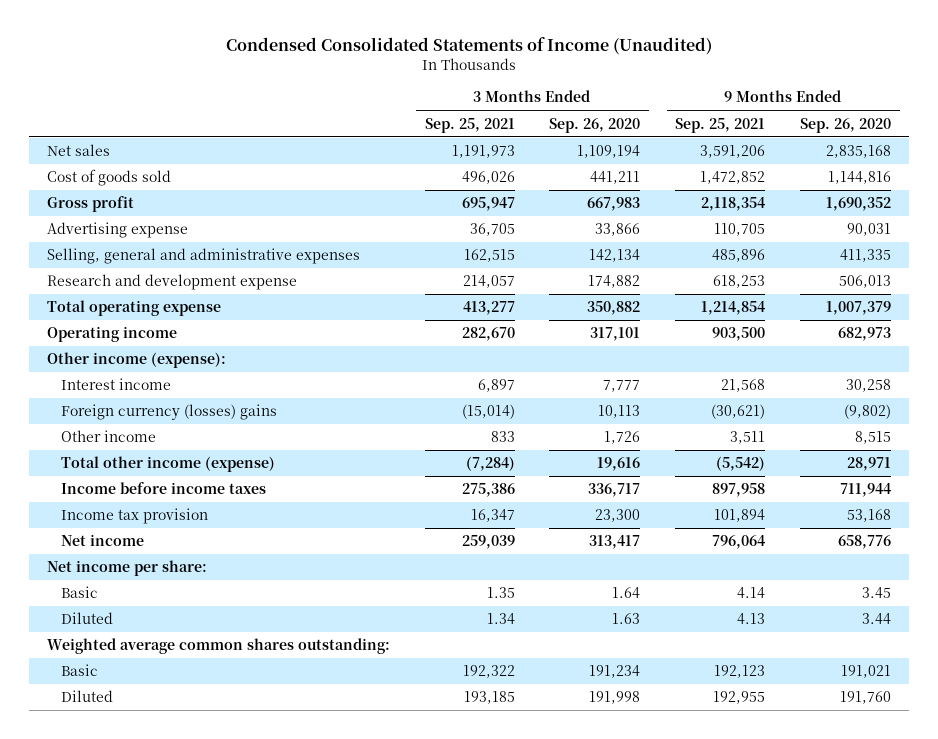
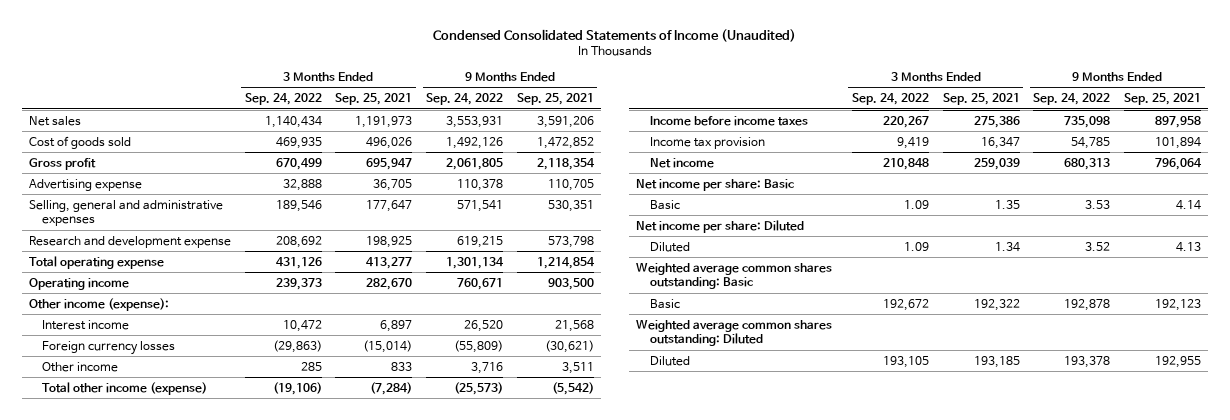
[549,117,641,133] Sep. 26, 2020 -> none
[800,117,892,133] Sep. 26, 2020 -> none
none -> [244,93,322,106] Sep. 24, 2022
none -> [426,93,504,106] Sep. 24, 2022
[463,249,515,263] 162,515 -> [366,199,413,212] 177,647
[712,249,766,263] 485,896 -> [547,199,594,212] 530,351
[462,275,515,289] 214,057 -> [366,235,413,248] 198,925
[713,275,766,289] 618,253 -> [547,235,594,248] 573,798
[61,404,278,421] Foreign currency (losses) gains -> [42,340,176,355] Foreign currency losses
[46,560,207,577] Net income per share: -> [636,178,795,191] Net income per share: Basic
none -> [636,219,805,233] Net income per share: Diluted
[46,638,390,655] Weighted average common shares outstanding: -> [636,262,833,290] Weighted average common shares outstanding: Basic
none -> [636,319,833,347] Weighted average common shares outstanding: Diluted

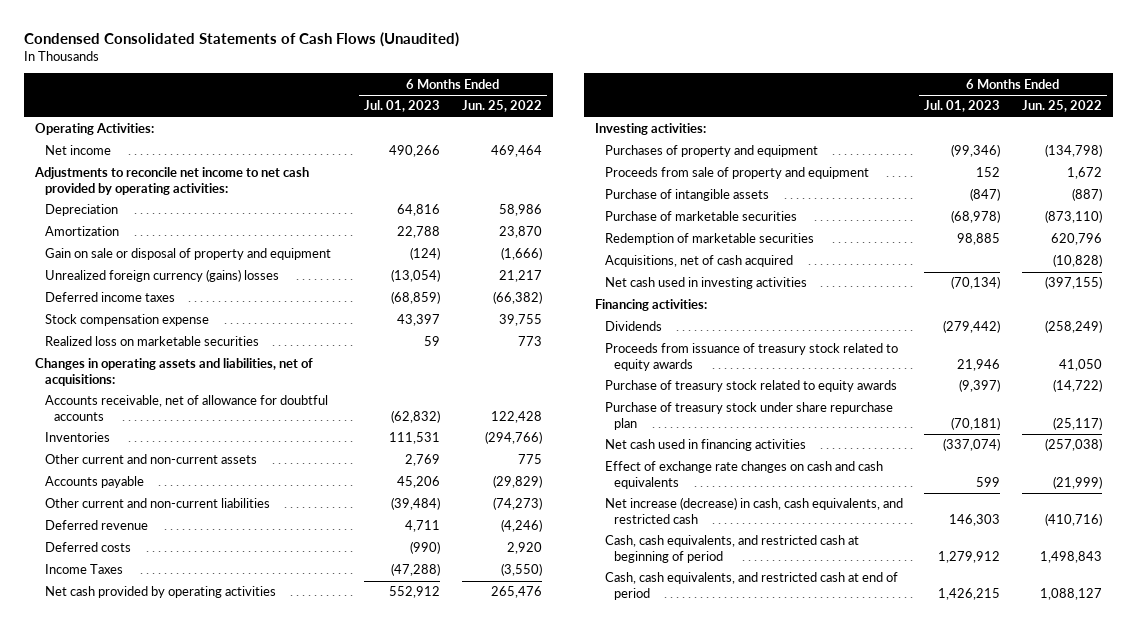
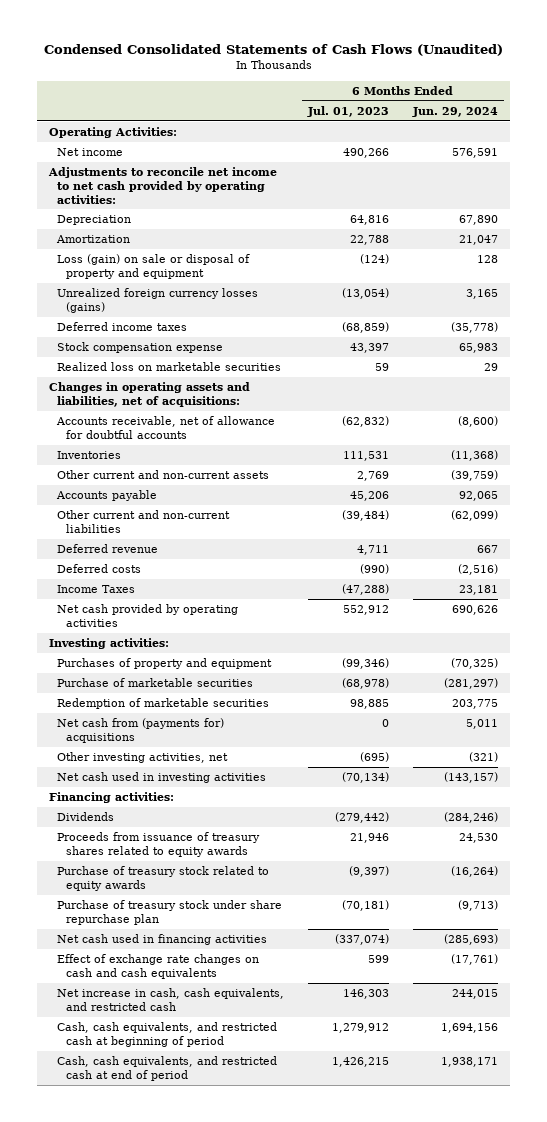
[461,100,542,113] Jun. 25, 2022 -> none
none -> [412,106,499,117] Jun. 29, 2024
[44,248,331,261] Gain on sale or disposal of property and equipment -> [57,254,251,279] Loss (gain) on sale or disposal of property and equipment
[44,269,279,283] Unrealized foreign currency (gains) losses -> [57,288,259,313] Unrealized foreign currency losses (gains)
[604,167,869,180] Proceeds from sale of property and equipment -> none
[604,189,769,202] Purchase of intangible assets -> none
[604,255,793,268] Acquisitions, net of cash acquired -> none
none -> [57,718,225,743] Net cash from (payments for) acquisitions
none -> [57,752,229,764] Other investing activities, net
[604,343,898,371] Proceeds from issuance of treasury stock related to equity awards -> [57,832,261,857] Proceeds from issuance of treasury shares related to equity awards
[604,497,903,524] Net increase (decrease) in cash, cash equivalents, and restricted cash -> [57,988,285,1011] Net increase in cash, cash equivalents, and restricted cash

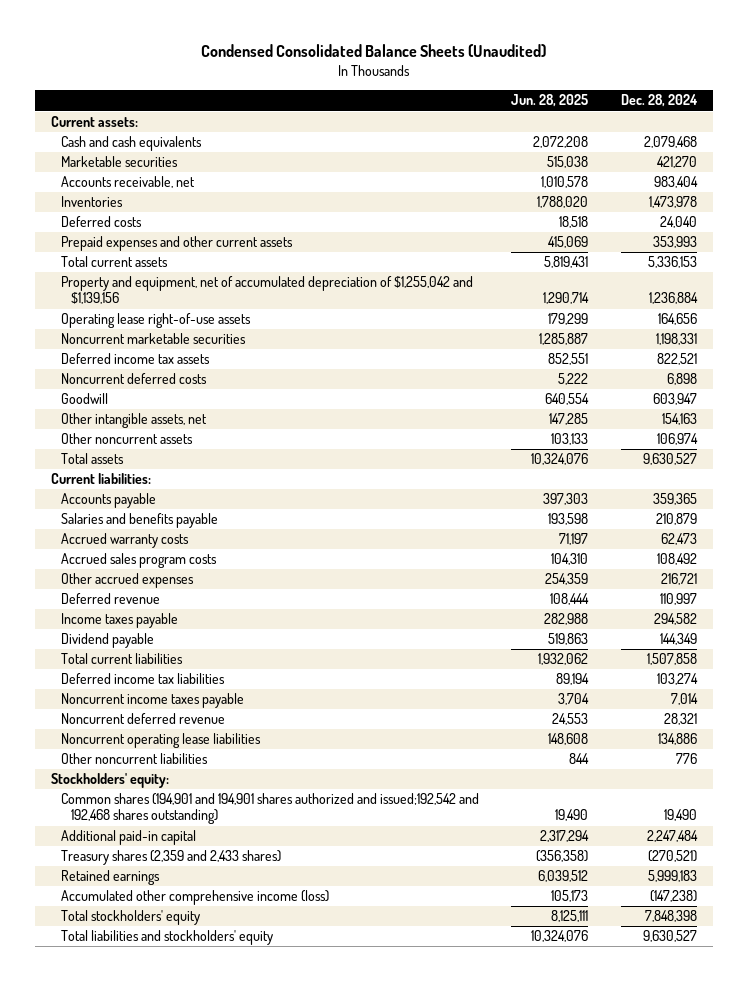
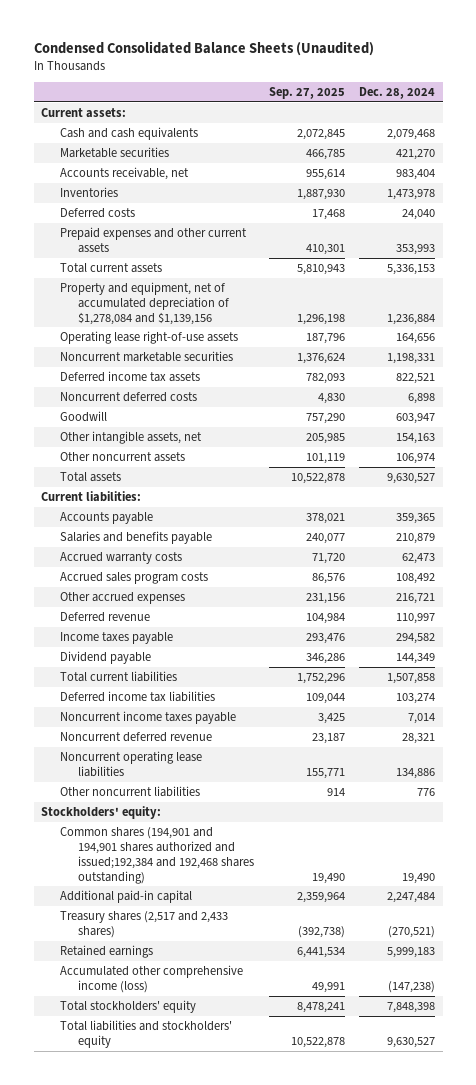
[511,94,589,108] Jun. 28, 2025 -> none
none -> [268,86,345,99] Sep. 27, 2025
[61,276,474,305] Property and equipment, net of accumulated depreciation of $1,255,042 and $1,139,156 -> [59,281,230,325] Property and equipment, net of accumulated depreciation of $1,278,084 and $1,139,156
[61,793,480,825] Common shares (194,901 and 194,901 shares authorized and issued;192,542 and 192,468 shares outstanding) -> [59,826,255,884] Common shares (194,901 and 194,901 shares authorized and issued;192,384 and 192,468 shares outstanding)
[61,850,282,866] Treasury shares (2,359 and 2,433 shares) -> [59,910,228,938] Treasury shares (2,517 and 2,433 shares)

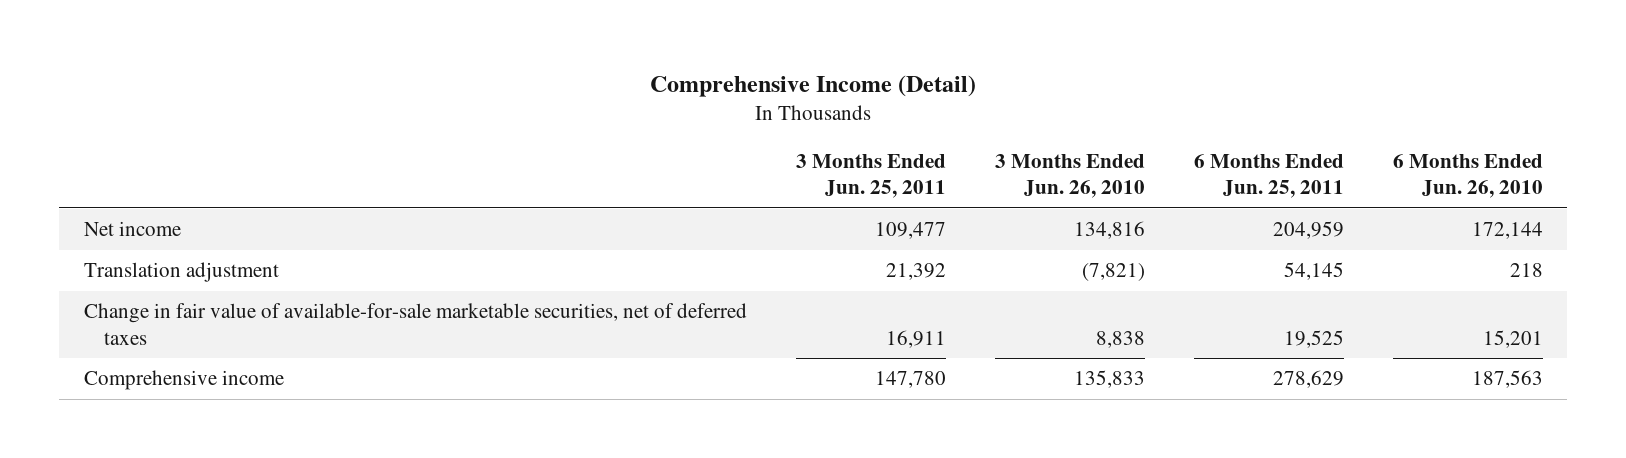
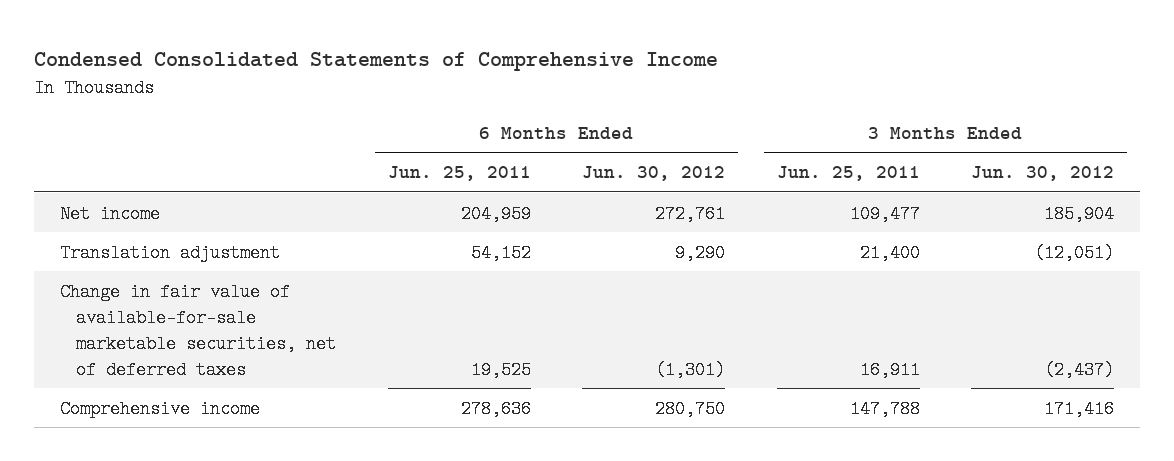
[650,74,977,97] Comprehensive Income (Detail) -> [34,51,719,71] Condensed Consolidated Statements of Comprehensive Income
[994,153,1145,199] 3 Months Ended Jun. 26, 2010 -> none
[1392,153,1543,199] 6 Months Ended Jun. 26, 2010 -> none
none -> [582,166,726,182] Jun. 30, 2012
none -> [971,166,1115,182] Jun. 30, 2012
[885,263,946,281] 21,392 -> [859,243,920,262] 21,400
[1283,262,1344,281] 54,145 -> [470,243,531,262] 54,152
[874,371,946,389] 147,780 -> [849,399,920,418] 147,788
[1272,370,1344,389] 278,629 -> [460,399,531,418] 278,636

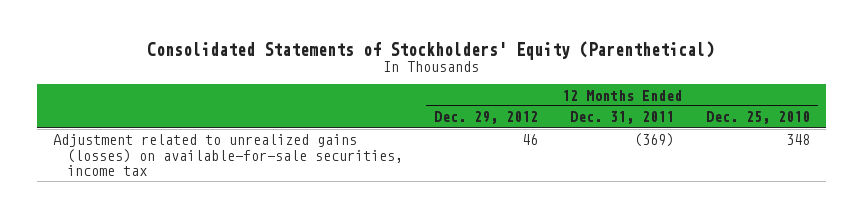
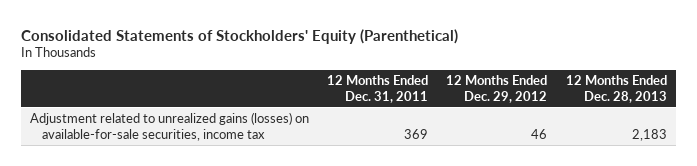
[705,111,810,125] Dec. 25, 2010 -> none
none -> [565,74,667,103] 12 Months Ended Dec. 28, 2013
[634,133,675,148] (369) -> [404,128,429,139] 369

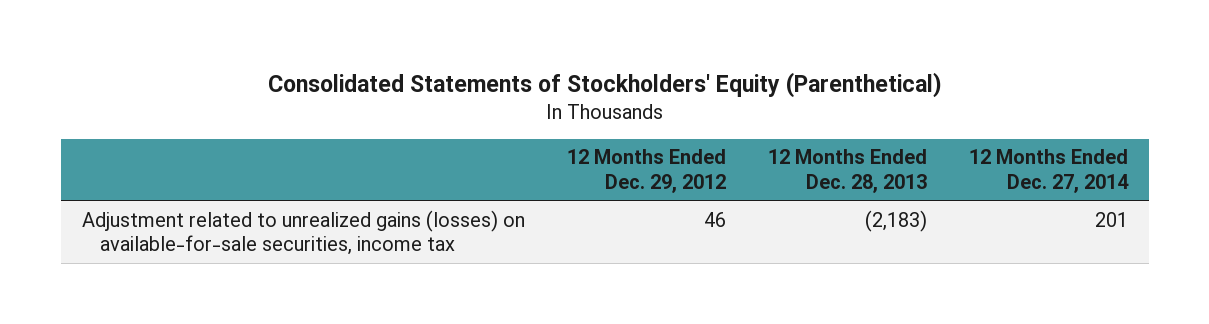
[327,74,429,103] 12 Months Ended Dec. 31, 2011 -> none
none -> [968,149,1129,193] 12 Months Ended Dec. 27, 2014
[631,128,667,141] 2,183 -> [864,209,927,232] (2,183)

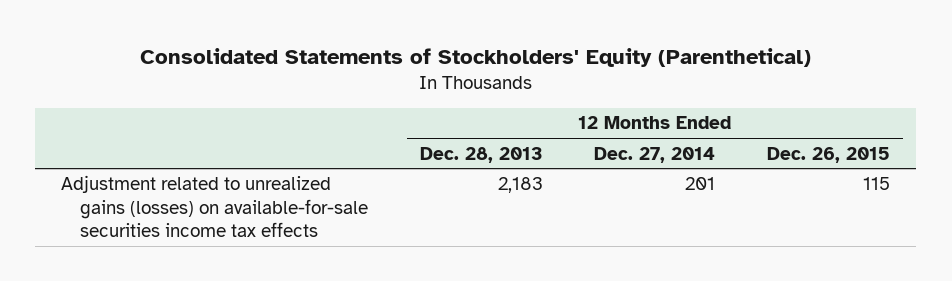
[566,149,726,193] 12 Months Ended Dec. 29, 2012 -> none
none -> [767,146,891,163] Dec. 26, 2015
[81,209,525,256] Adjustment related to unrealized gains (losses) on available-for-sale securities, income tax -> [61,175,368,237] Adjustment related to unrealized gains (losses) on available-for-sale securities income tax effects
[864,209,927,232] (2,183) -> [497,177,543,194] 2,183

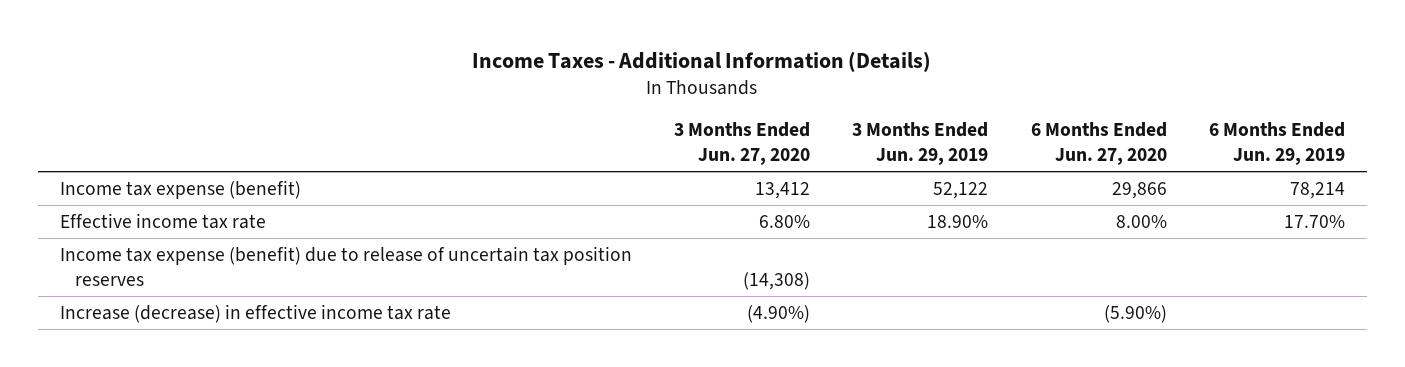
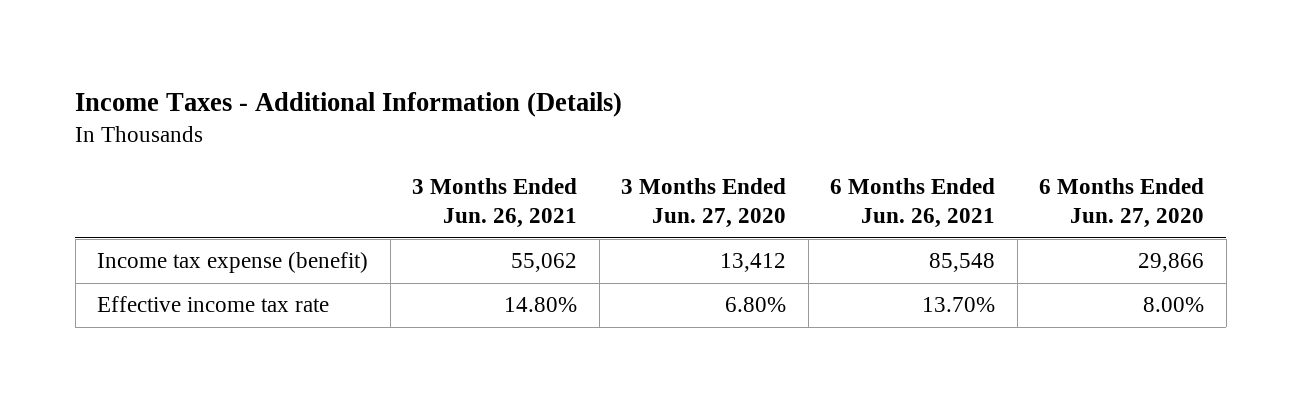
[852,122,989,165] 3 Months Ended Jun. 29, 2019 -> none
[1209,122,1346,165] 6 Months Ended Jun. 29, 2019 -> none
none -> [412,178,578,229] 3 Months Ended Jun. 26, 2021
none -> [830,178,996,229] 6 Months Ended Jun. 26, 2021
[59,245,632,286] Income tax expense (benefit) due to release of uncertain tax position reserves -> none
[59,303,451,323] Increase (decrease) in effective income tax rate -> none

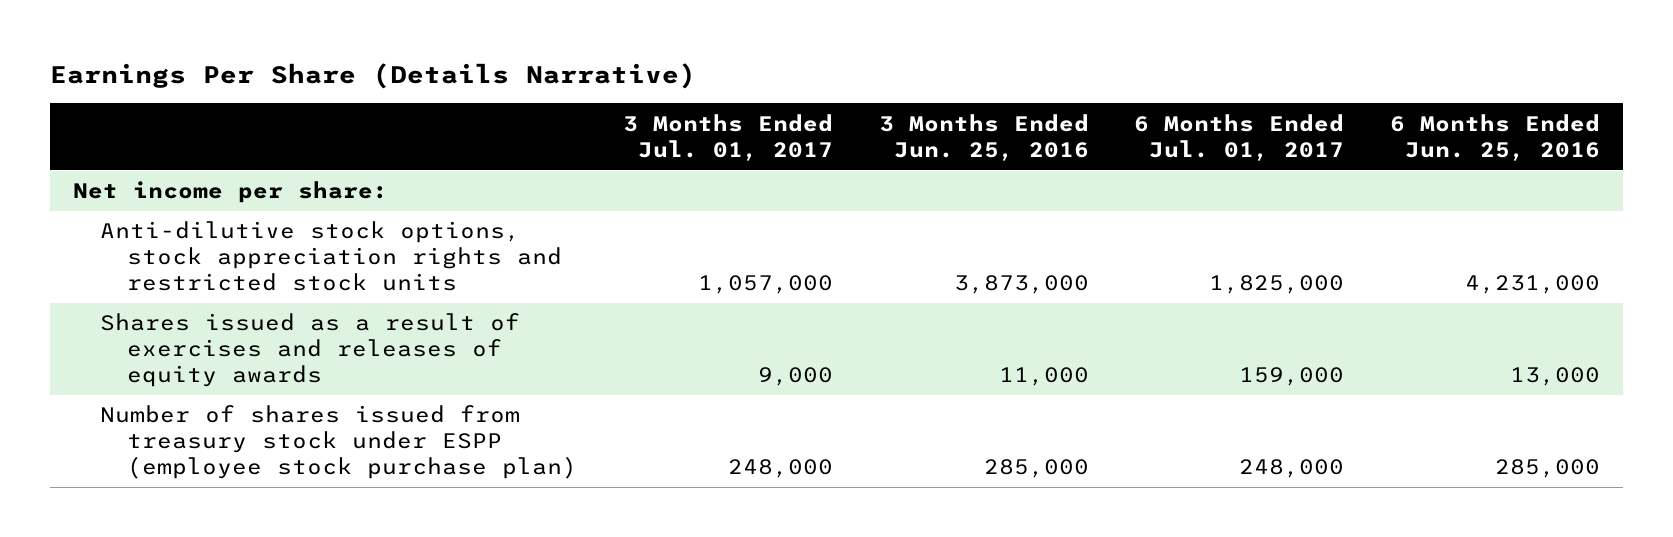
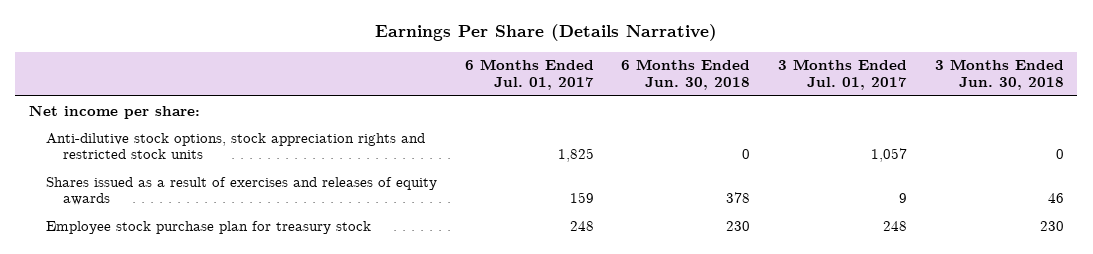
[878,113,1089,161] 3 Months Ended Jun. 25, 2016 -> none
[1389,113,1600,161] 6 Months Ended Jun. 25, 2016 -> none
none -> [621,59,751,90] 6 Months Ended Jun. 30, 2018
none -> [934,59,1064,90] 3 Months Ended Jun. 30, 2018
[100,405,578,480] Number of shares issued from treasury stock under ESPP (employee stock purchase plan) -> none
[697,275,833,295] 1,057,000 -> [871,148,908,163] 1,057
[1209,275,1345,295] 1,825,000 -> [557,148,594,163] 1,825
[757,367,833,387] 9,000 -> [899,193,908,204] 9
[1239,367,1345,387] 159,000 -> [569,192,594,204] 159
none -> [46,220,372,234] Employee stock purchase plan for treasury stock

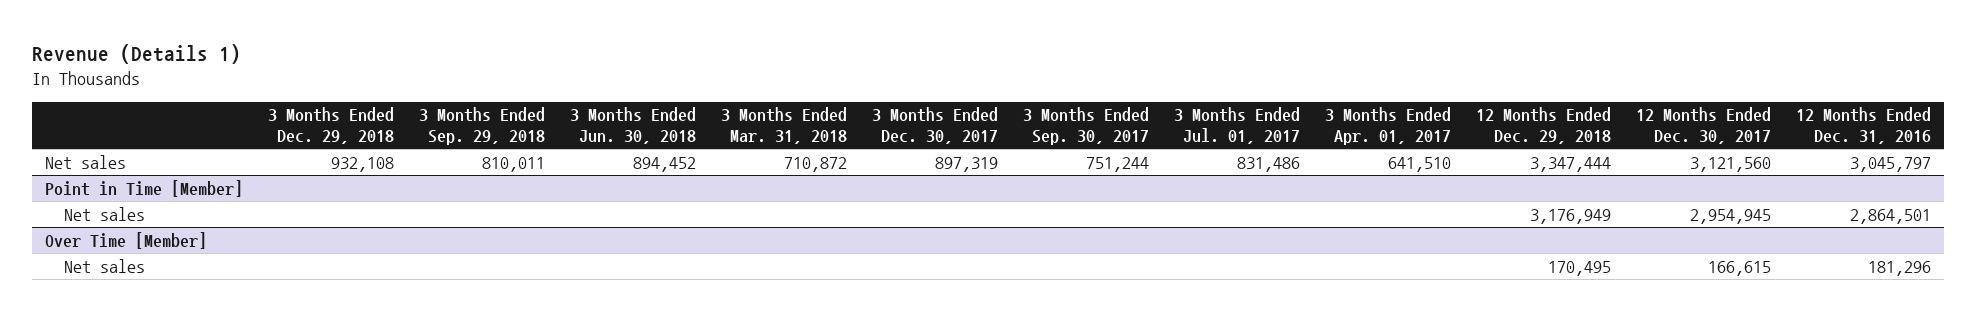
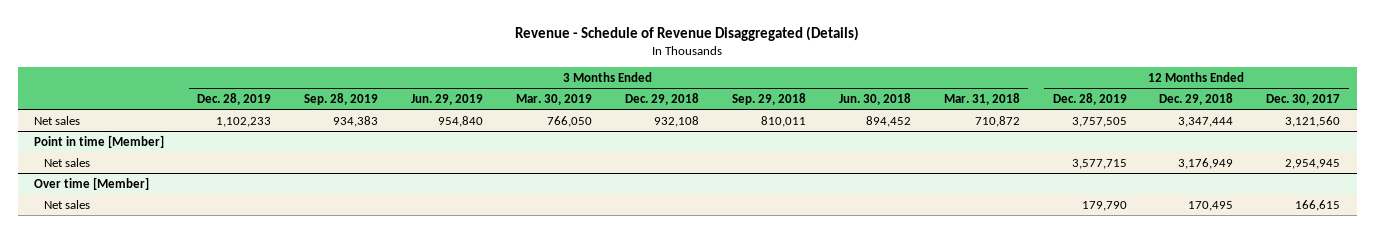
[32,43,242,64] Revenue (Details 1) -> [515,25,860,41] Revenue - Schedule of Revenue Disaggregated (Details)
[872,107,999,145] 3 Months Ended Dec. 30, 2017 -> none
[1023,107,1150,146] 3 Months Ended Sep. 30, 2017 -> none
[1174,107,1301,145] 3 Months Ended Jul. 01, 2017 -> none
[1325,107,1452,146] 3 Months Ended Apr. 01, 2017 -> none
[1796,107,1932,145] 12 Months Ended Dec. 31, 2016 -> none
none -> [197,92,272,105] Dec. 28, 2019
none -> [304,92,379,105] Sep. 28, 2019
none -> [411,93,484,105] Jun. 29, 2019
none -> [516,93,593,105] Mar. 30, 2019
none -> [1052,92,1127,105] Dec. 28, 2019
[44,179,243,197] Point in Time [Member] -> [34,134,165,148] Point in time [Member]
[44,231,207,249] Over Time [Member] -> [34,176,150,190] Over time [Member]

